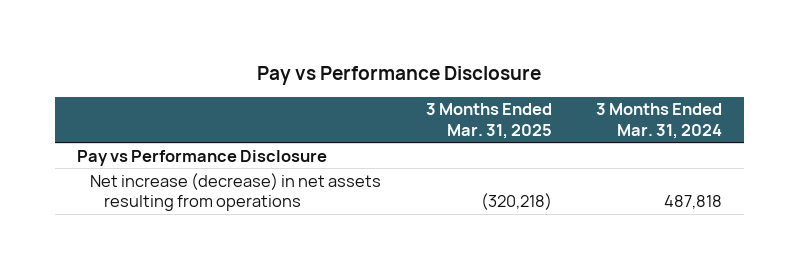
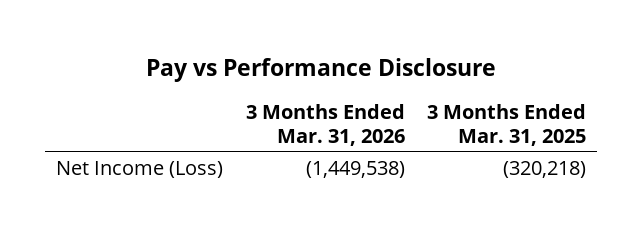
[596,103,723,139] 3 Months Ended Mar. 31, 2024 -> none
none -> [245,104,405,146] 3 Months Ended Mar. 31, 2026
[76,149,327,166] Pay vs Performance Disclosure -> none
[90,172,382,212] Net increase (decrease) in net assets resulting from operations -> [56,161,224,179] Net Income (Loss)

